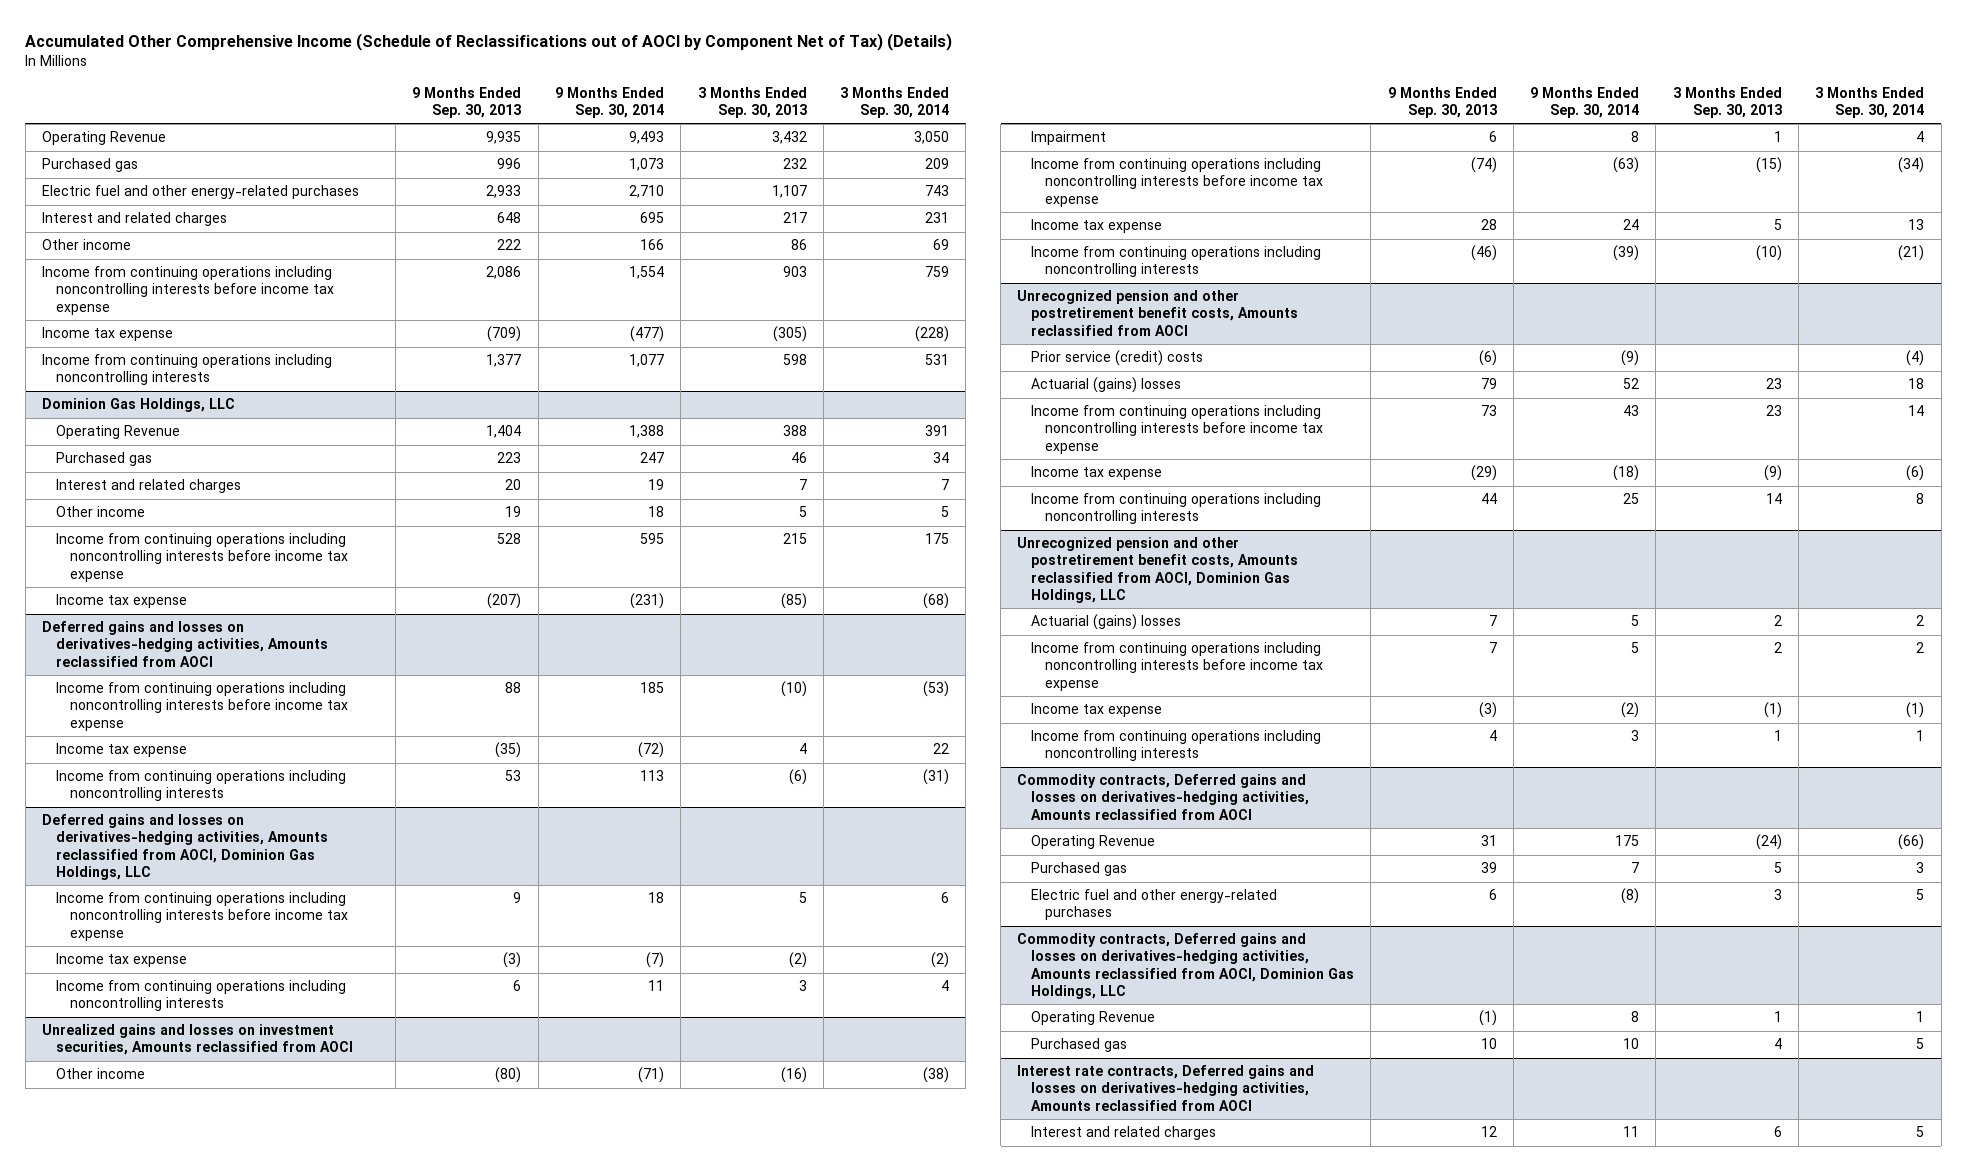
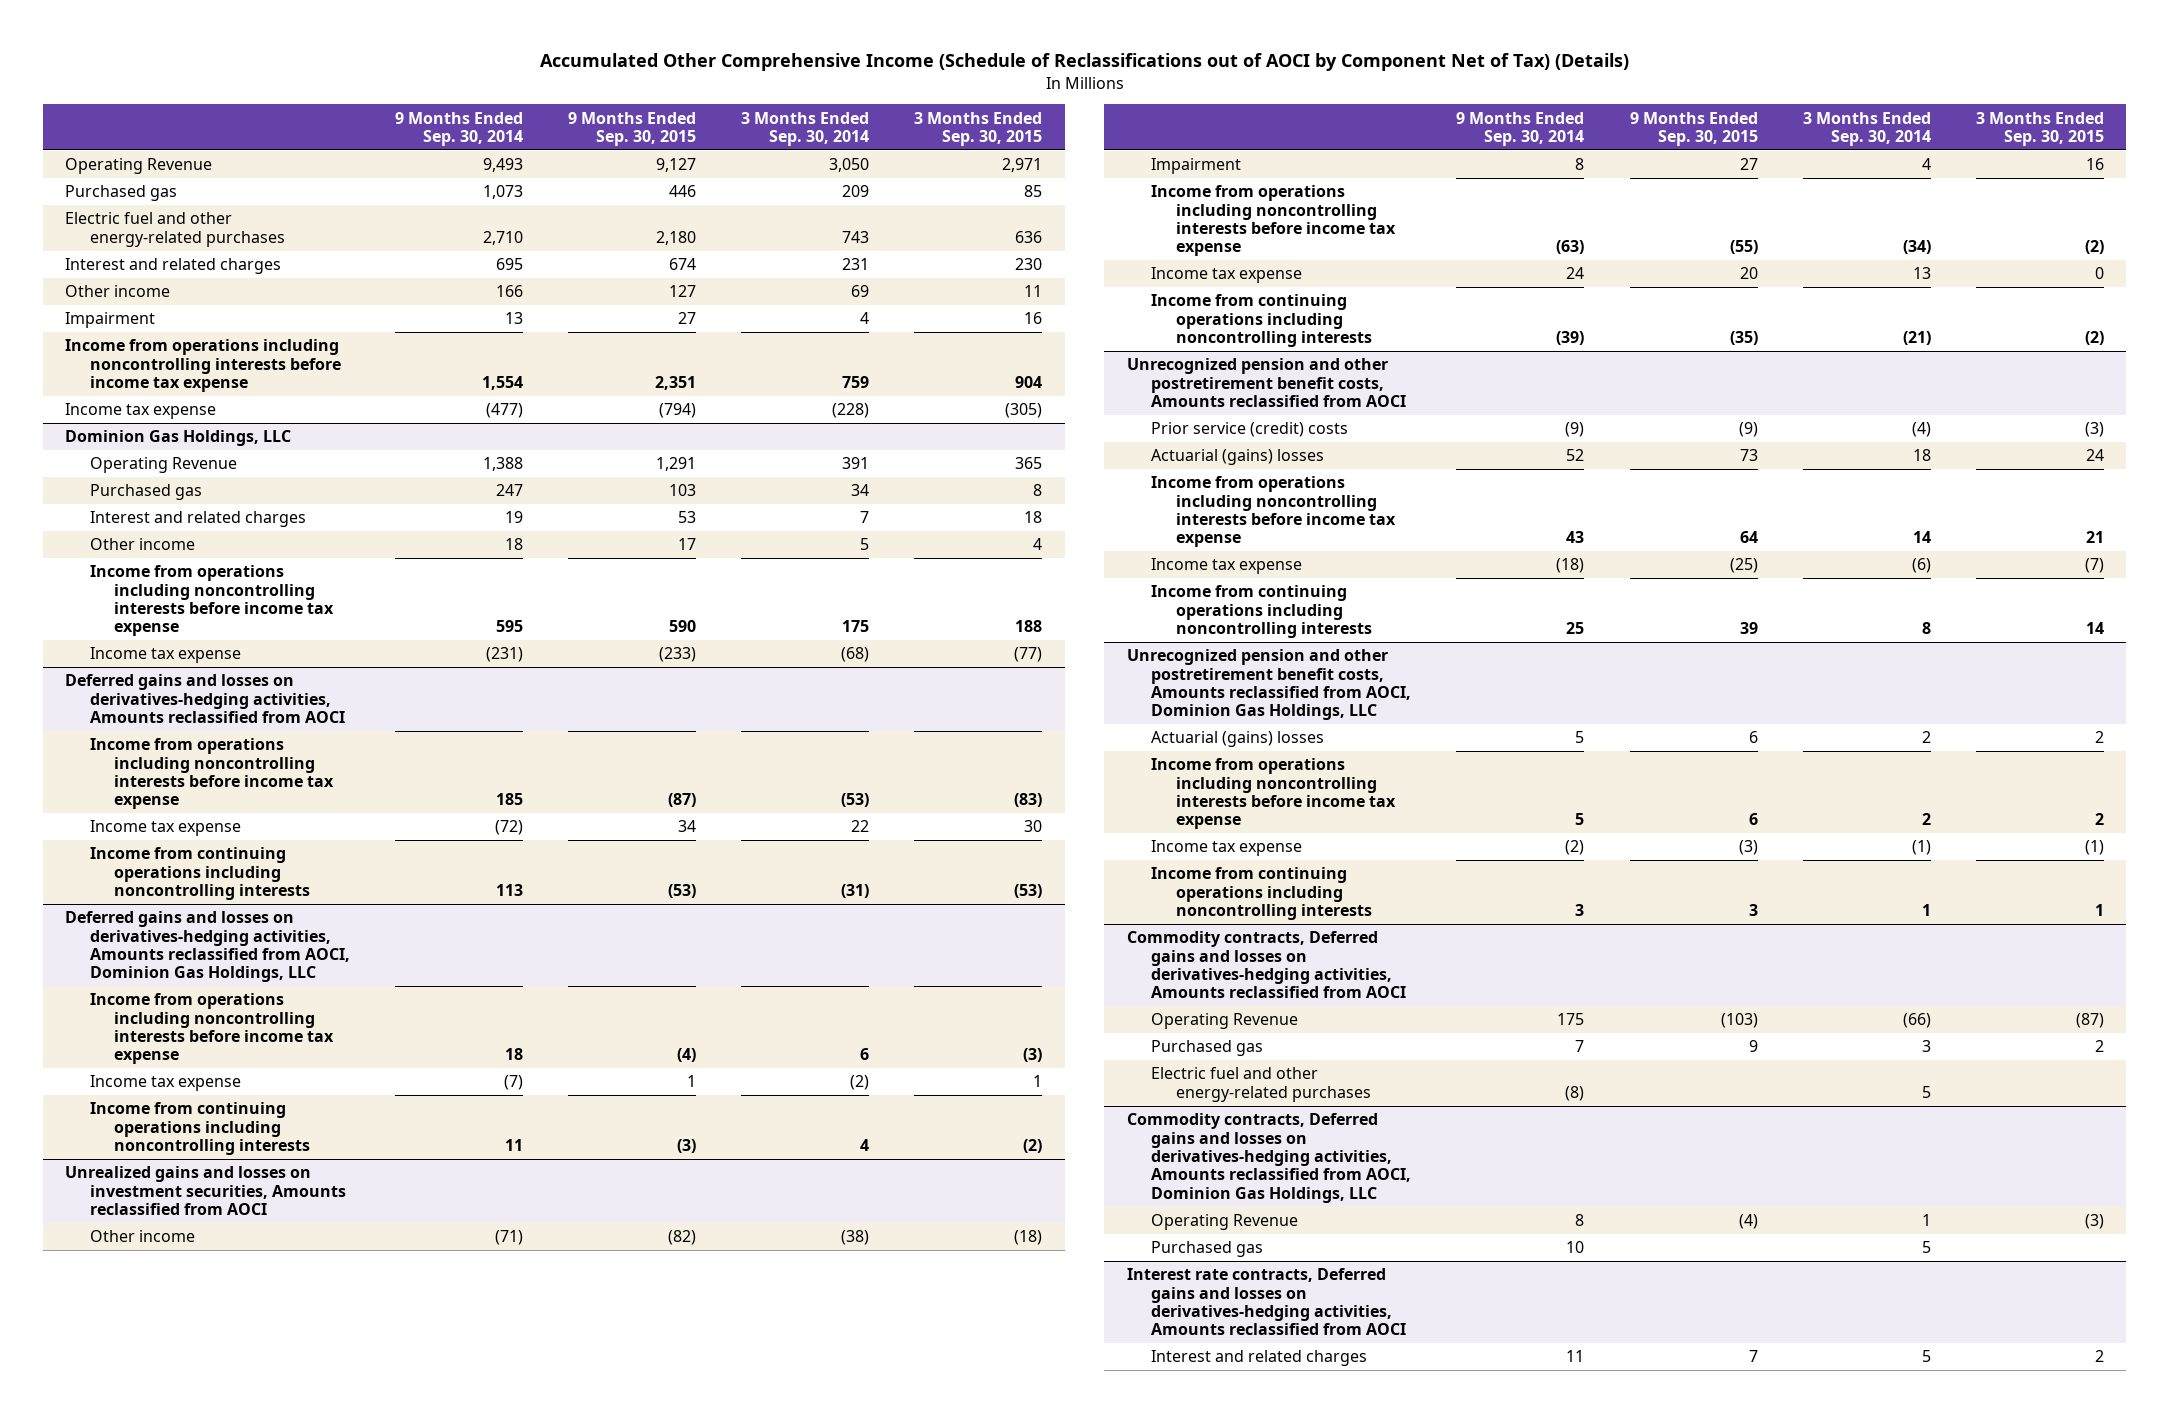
[412,86,522,119] 9 Months Ended Sep. 30, 2013 -> none
[697,86,807,119] 3 Months Ended Sep. 30, 2013 -> none
none -> [568,111,697,146] 9 Months Ended Sep. 30, 2015
none -> [914,111,1043,146] 3 Months Ended Sep. 30, 2015
none -> [65,312,156,329] Impairment
[42,266,334,315] Income from continuing operations including noncontrolling interests before income tax expense -> [65,339,341,393] Income from operations including noncontrolling interests before income tax expense
[42,354,333,386] Income from continuing operations including noncontrolling interests -> none
[55,533,348,582] Income from continuing operations including noncontrolling interests before income tax expense -> [89,565,335,637] Income from operations including noncontrolling interests before income tax expense
[55,682,348,731] Income from continuing operations including noncontrolling interests before income tax expense -> [89,738,335,810] Income from operations including noncontrolling interests before income tax expense
[55,892,348,941] Income from continuing operations including noncontrolling interests before income tax expense -> [89,993,335,1065] Income from operations including noncontrolling interests before income tax expense
[1031,158,1323,207] Income from continuing operations including noncontrolling interests before income tax expense -> [1151,185,1396,257] Income from operations including noncontrolling interests before income tax expense
[1031,405,1323,454] Income from continuing operations including noncontrolling interests before income tax expense -> [1151,476,1396,548] Income from operations including noncontrolling interests before income tax expense
[1031,642,1323,691] Income from continuing operations including noncontrolling interests before income tax expense -> [1151,758,1396,830] Income from operations including noncontrolling interests before income tax expense

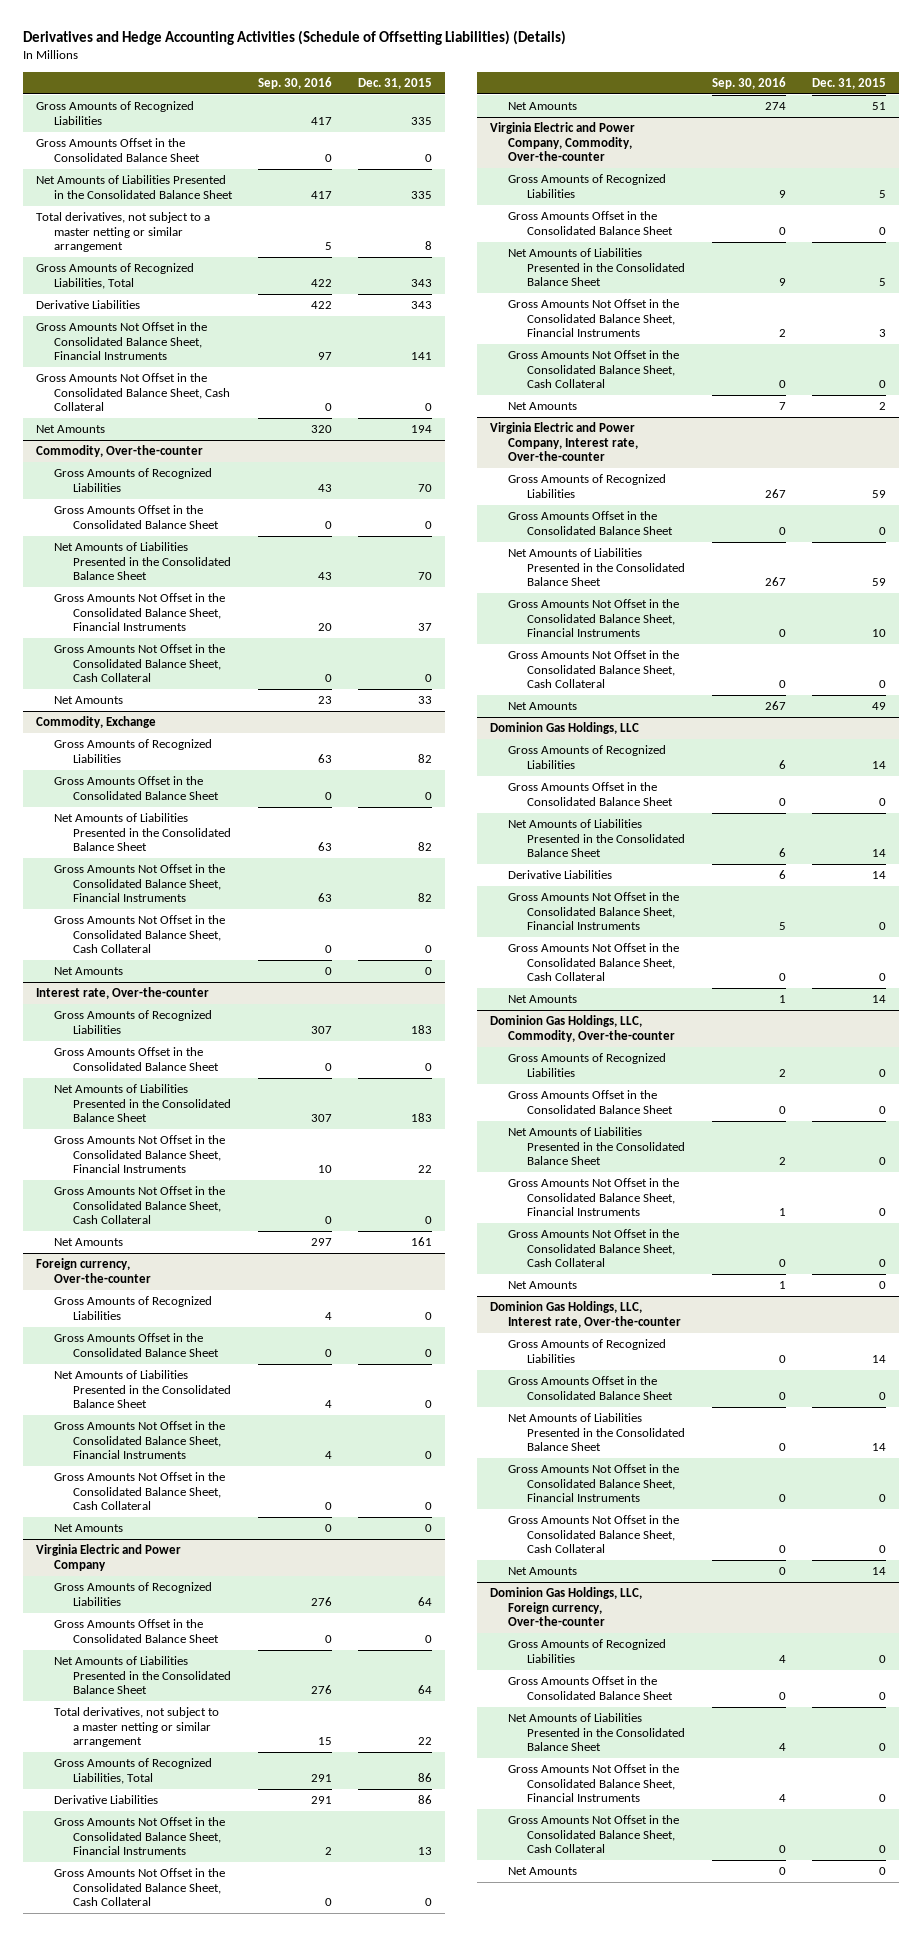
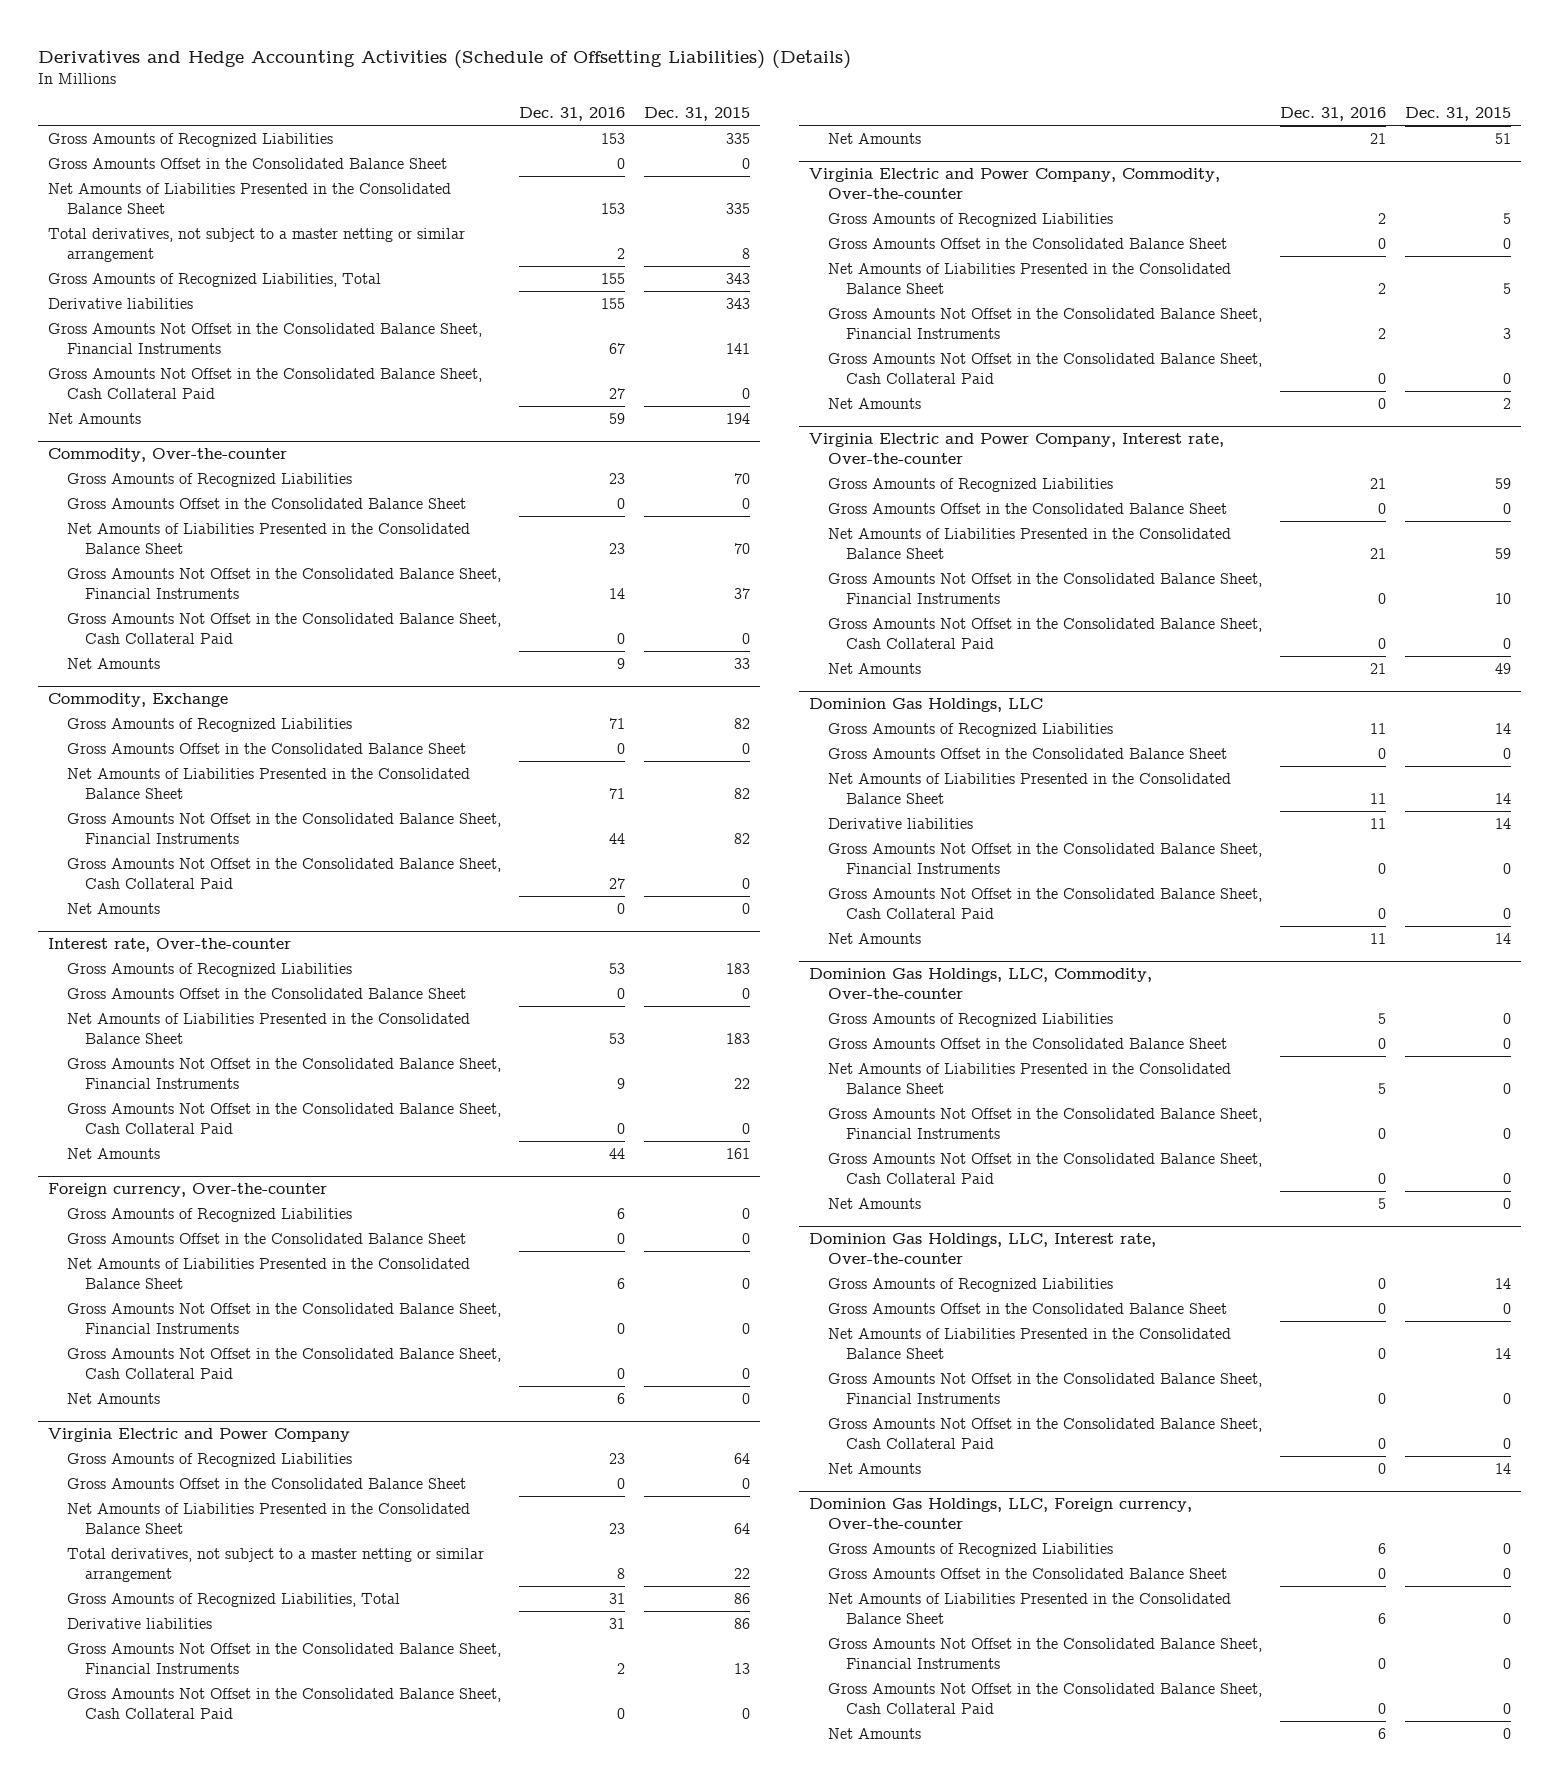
[258,76,333,89] Sep. 30, 2016 -> none
none -> [519,107,626,122] Dec. 31, 2016
[35,300,140,310] Derivative Liabilities -> [47,297,193,309] Derivative liabilities
[35,373,231,412] Gross Amounts Not Offset in the Consolidated Balance Sheet, Cash Collateral -> [47,367,482,400] Gross Amounts Not Offset in the Consolidated Balance Sheet, Cash Collateral Paid
[54,644,226,683] Gross Amounts Not Offset in the Consolidated Balance Sheet, Cash Collateral -> [66,612,501,645] Gross Amounts Not Offset in the Consolidated Balance Sheet, Cash Collateral Paid
[54,915,226,954] Gross Amounts Not Offset in the Consolidated Balance Sheet, Cash Collateral -> [66,857,501,890] Gross Amounts Not Offset in the Consolidated Balance Sheet, Cash Collateral Paid
[54,1186,226,1225] Gross Amounts Not Offset in the Consolidated Balance Sheet, Cash Collateral -> [66,1102,501,1135] Gross Amounts Not Offset in the Consolidated Balance Sheet, Cash Collateral Paid
[54,1472,226,1511] Gross Amounts Not Offset in the Consolidated Balance Sheet, Cash Collateral -> [66,1347,501,1380] Gross Amounts Not Offset in the Consolidated Balance Sheet, Cash Collateral Paid
[54,1795,159,1805] Derivative Liabilities -> [66,1617,212,1629] Derivative liabilities
[54,1868,226,1907] Gross Amounts Not Offset in the Consolidated Balance Sheet, Cash Collateral -> [66,1687,501,1720] Gross Amounts Not Offset in the Consolidated Balance Sheet, Cash Collateral Paid
[508,350,680,389] Gross Amounts Not Offset in the Consolidated Balance Sheet, Cash Collateral -> [827,352,1262,385] Gross Amounts Not Offset in the Consolidated Balance Sheet, Cash Collateral Paid
[508,650,680,689] Gross Amounts Not Offset in the Consolidated Balance Sheet, Cash Collateral -> [827,617,1262,650] Gross Amounts Not Offset in the Consolidated Balance Sheet, Cash Collateral Paid
[508,870,613,880] Derivative Liabilities -> [827,817,973,829] Derivative liabilities
[508,943,680,982] Gross Amounts Not Offset in the Consolidated Balance Sheet, Cash Collateral -> [827,887,1262,920] Gross Amounts Not Offset in the Consolidated Balance Sheet, Cash Collateral Paid
[508,1229,680,1268] Gross Amounts Not Offset in the Consolidated Balance Sheet, Cash Collateral -> [827,1152,1262,1185] Gross Amounts Not Offset in the Consolidated Balance Sheet, Cash Collateral Paid
[508,1515,680,1554] Gross Amounts Not Offset in the Consolidated Balance Sheet, Cash Collateral -> [827,1417,1262,1450] Gross Amounts Not Offset in the Consolidated Balance Sheet, Cash Collateral Paid
[508,1815,680,1854] Gross Amounts Not Offset in the Consolidated Balance Sheet, Cash Collateral -> [827,1682,1262,1715] Gross Amounts Not Offset in the Consolidated Balance Sheet, Cash Collateral Paid

